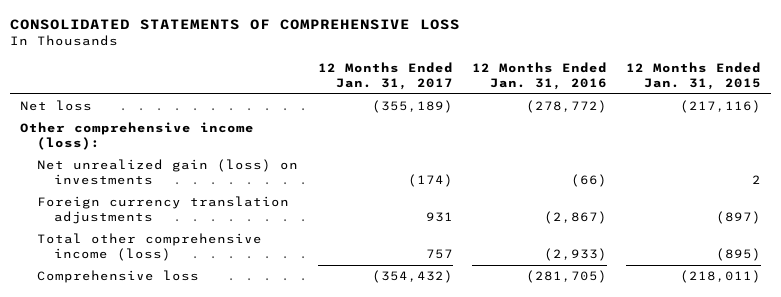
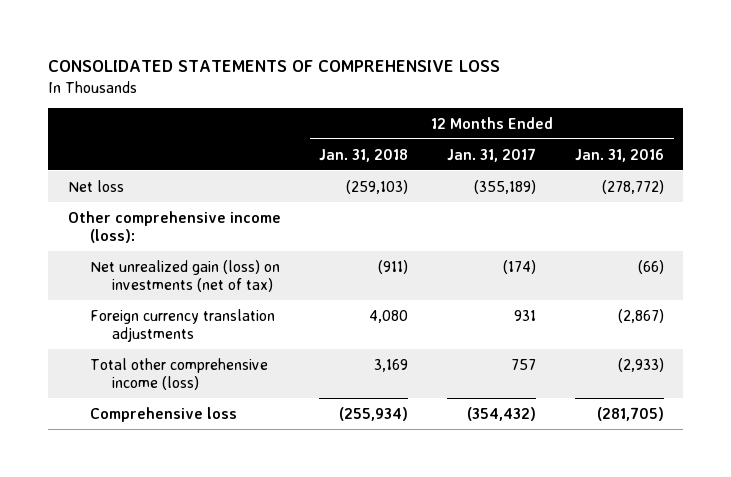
[626,62,762,90] 12 Months Ended Jan. 31, 2015 -> none
none -> [319,148,409,162] Jan. 31, 2018
[37,159,299,185] Net unrealized gain (loss) on investments -> [89,259,280,293] Net unrealized gain (loss) on investments (net of tax)

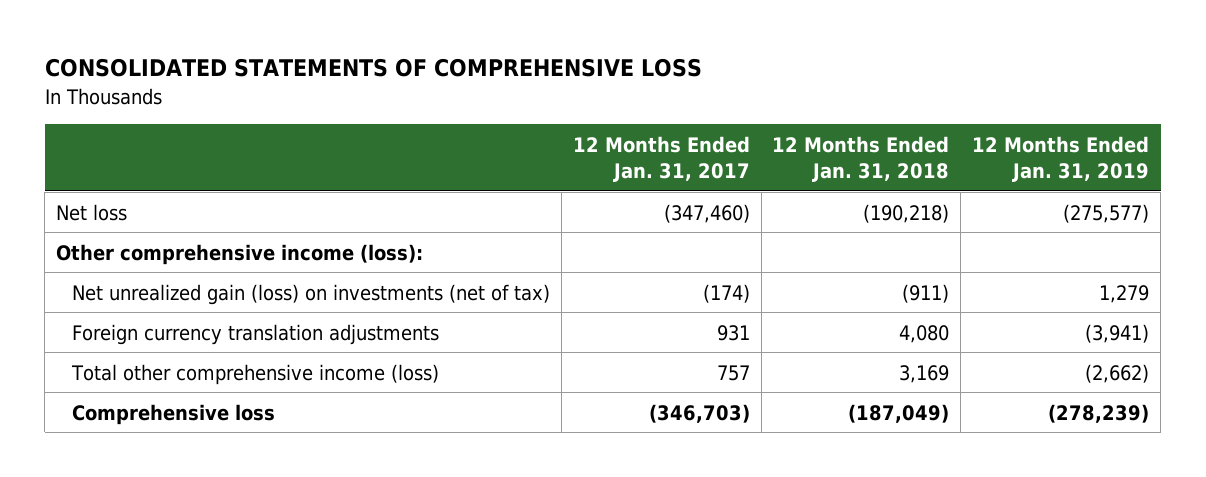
[574,148,664,162] Jan. 31, 2016 -> none
none -> [972,135,1150,182] 12 Months Ended Jan. 31, 2019
[346,179,409,194] (259,103) -> [863,203,950,223] (190,218)
[474,179,537,194] (355,189) -> [663,203,750,223] (347,460)
[339,406,409,421] (255,934) -> [848,403,950,423] (187,049)
[467,406,537,421] (354,432) -> [648,403,750,423] (346,703)

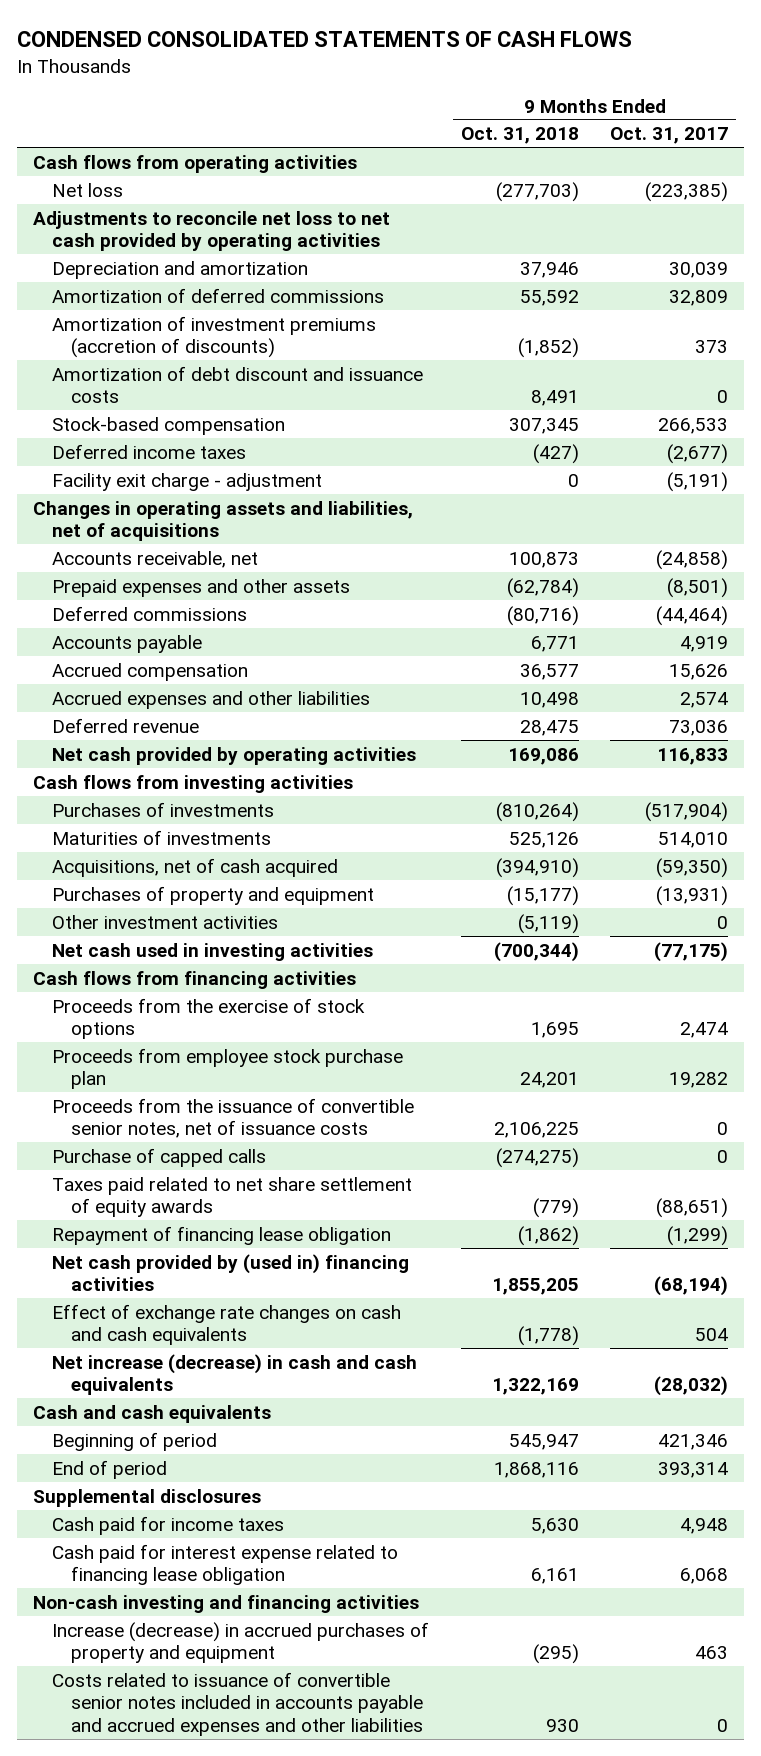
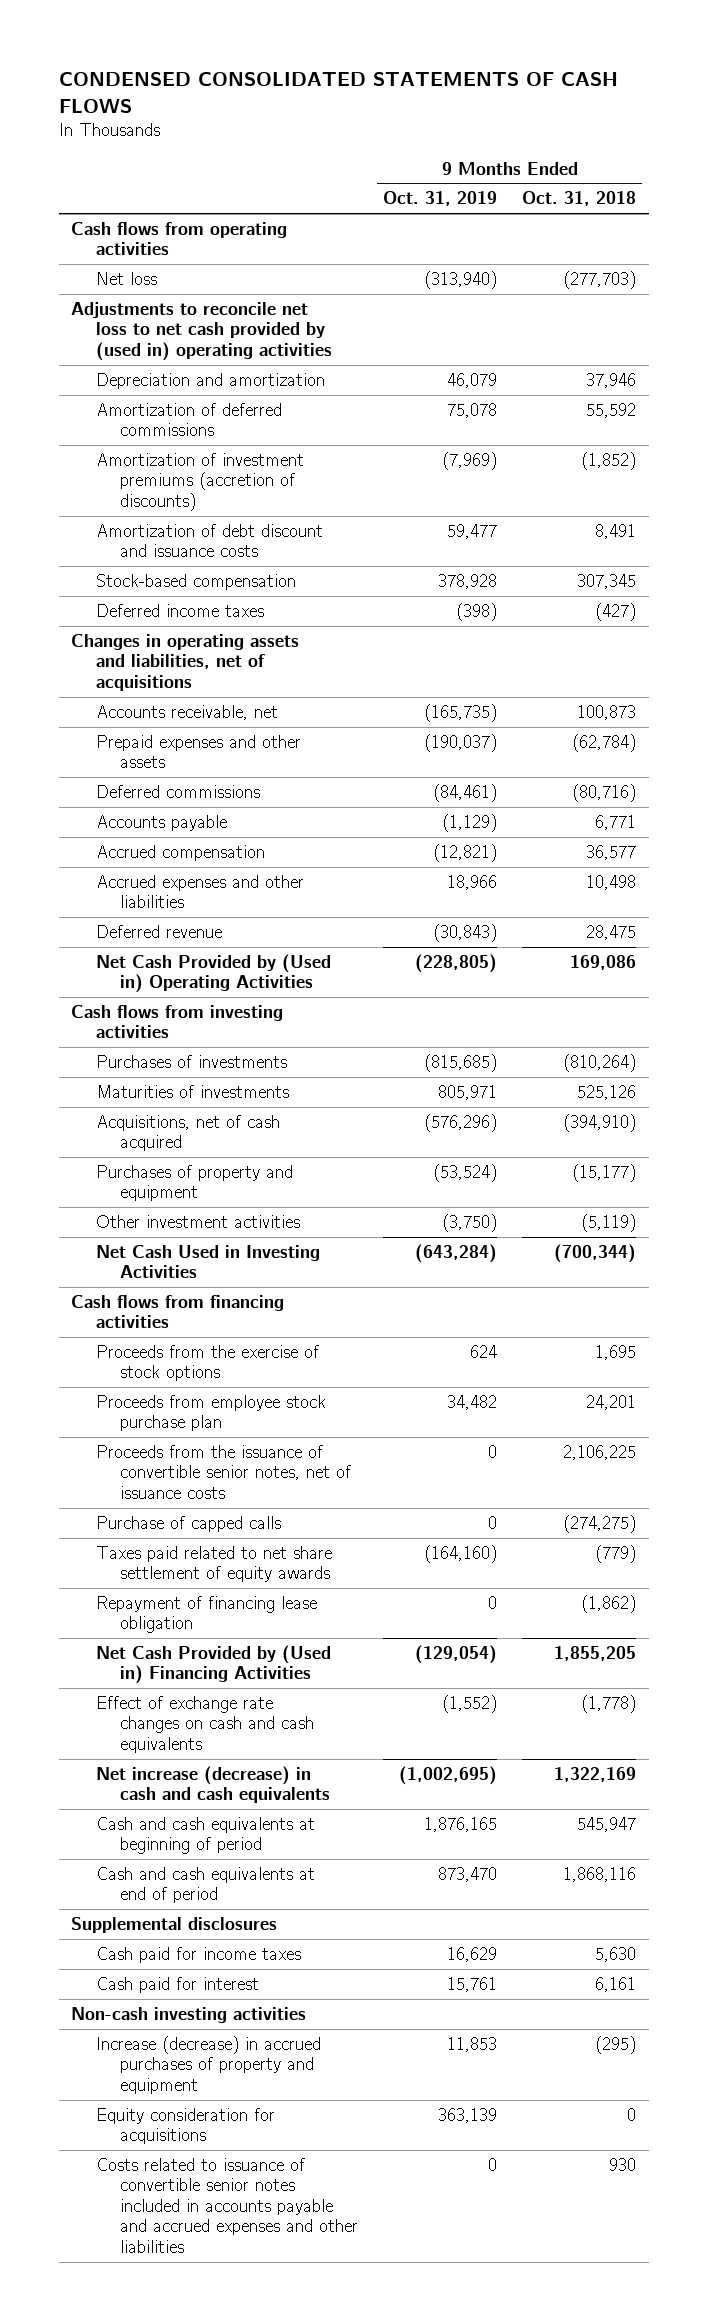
[610,127,729,145] Oct. 31, 2017 -> none
none -> [383,191,498,207] Oct. 31, 2019
[33,210,391,252] Adjustments to reconcile net loss to net cash provided by operating activities -> [71,301,332,361] Adjustments to reconcile net loss to net cash provided by (used in) operating activities
[52,472,323,491] Facility exit charge - adjustment -> none
[52,746,417,765] Net cash provided by operating activities -> [95,953,331,994] Net Cash Provided by (Used in) Operating Activities
[52,942,374,961] Net cash used in investing activities -> [95,1244,320,1279] Net Cash Used in Investing Activities
[52,1253,410,1292] Net cash provided by (used in) financing activities -> [95,1644,331,1685] Net Cash Provided by (Used in) Financing Activities
[33,1404,272,1423] Cash and cash equivalents -> none
[52,1431,218,1451] Beginning of period -> [95,1816,315,1855] Cash and cash equivalents at beginning of period
[52,1459,168,1479] End of period -> [95,1866,315,1904] Cash and cash equivalents at end of period
[52,1543,399,1586] Cash paid for interest expense related to financing lease obligation -> [95,1976,259,1993] Cash paid for interest
[33,1594,420,1613] Non-cash investing and financing activities -> [71,2006,307,2023] Non-cash investing activities
none -> [95,2107,275,2145] Equity consideration for acquisitions

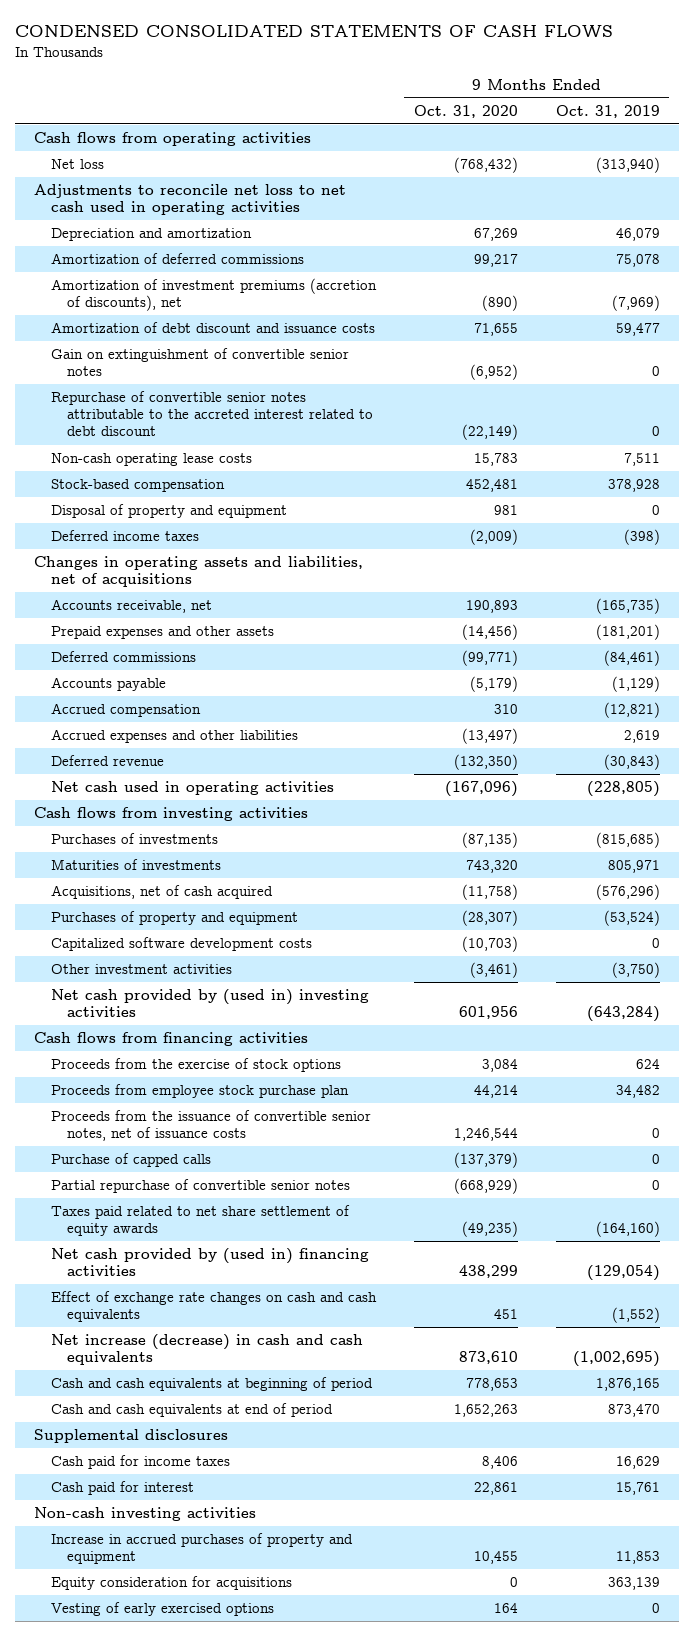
[522,191,637,207] Oct. 31, 2018 -> none
none -> [413,104,518,118] Oct. 31, 2020
[71,301,332,361] Adjustments to reconcile net loss to net cash provided by (used in) operating activities -> [34,184,347,216] Adjustments to reconcile net loss to net cash used in operating activities
[95,452,304,511] Amortization of investment premiums (accretion of discounts) -> [50,278,377,312] Amortization of investment premiums (accretion of discounts), net
none -> [50,348,349,377] Gain on extinguishment of convertible senior notes
none -> [50,391,373,437] Repurchase of convertible senior notes attributable to the accreted interest related to debt discount
none -> [50,453,252,467] Non-cash operating lease costs
none -> [50,504,287,519] Disposal of property and equipment
[424,733,498,752] (190,037) -> [595,624,660,641] (181,201)
[447,874,498,890] 18,966 -> [623,730,660,744] 2,619
[95,953,331,994] Net Cash Provided by (Used in) Operating Activities -> [50,781,334,796] Net cash used in operating activities
none -> [50,937,312,952] Capitalized software development costs
[95,1244,320,1279] Net Cash Used in Investing Activities -> [50,989,369,1018] Net cash provided by (used in) investing activities
none -> [50,1179,350,1194] Partial repurchase of convertible senior notes
[95,1595,317,1634] Repayment of financing lease obligation -> none
[95,1644,331,1685] Net Cash Provided by (Used in) Financing Activities -> [50,1248,369,1277] Net cash provided by (used in) financing activities
[95,2035,321,2094] Increase (decrease) in accrued purchases of property and equipment -> [50,1533,353,1565] Increase in accrued purchases of property and equipment
[95,2157,359,2253] Costs related to issuance of convertible senior notes included in accounts payable and accrued expenses and other liabilities -> none
none -> [50,1602,274,1617] Vesting of early exercised options

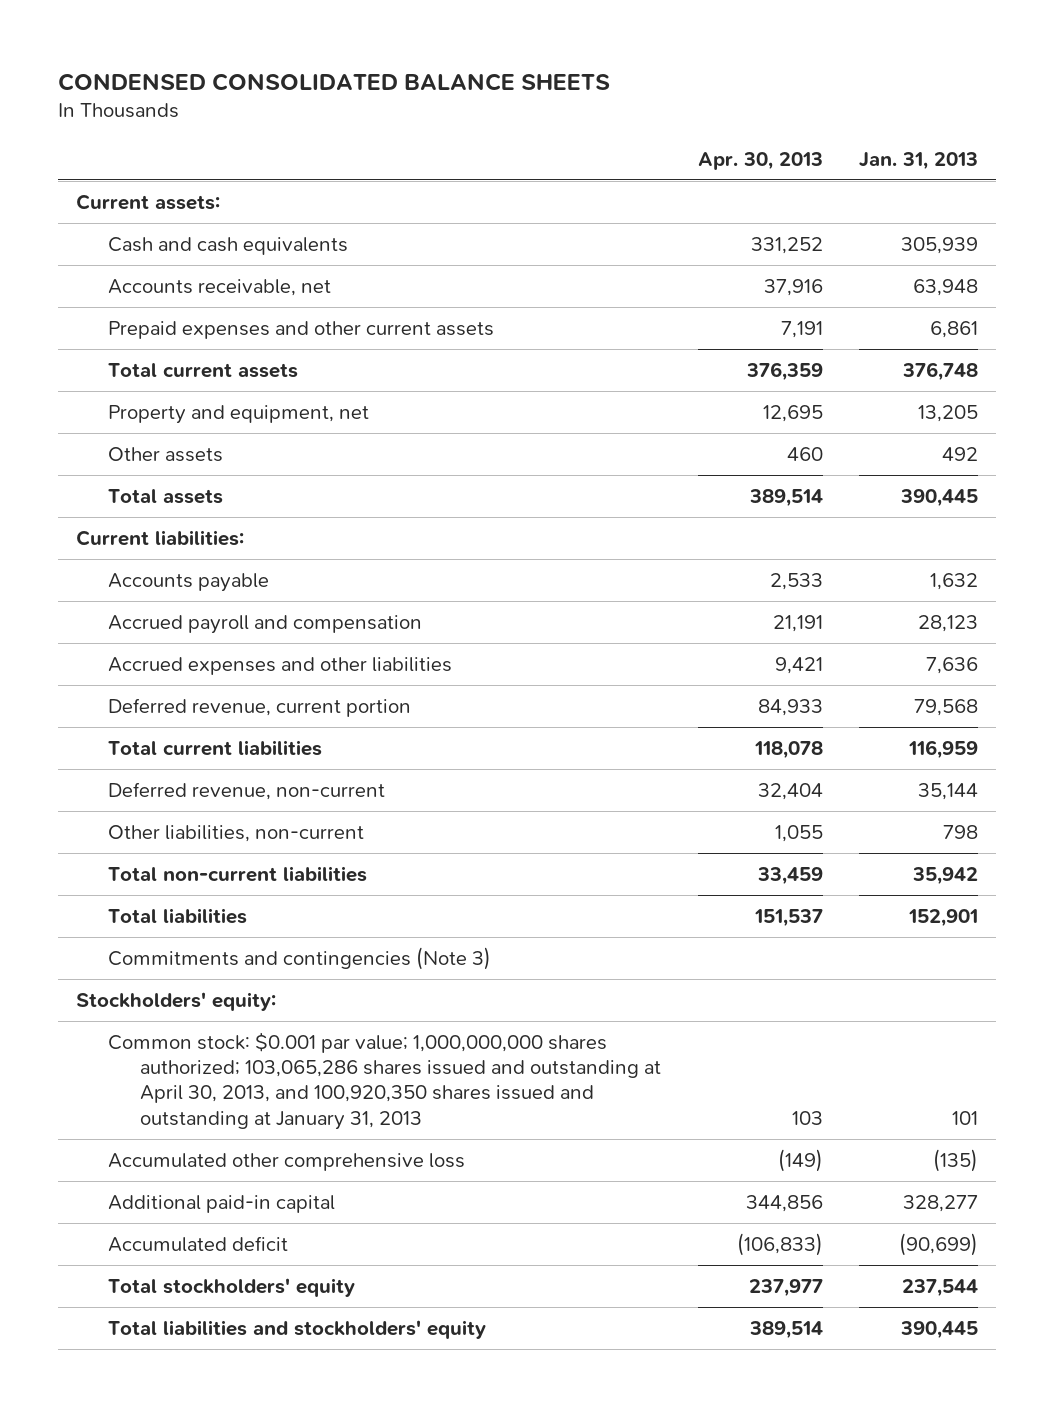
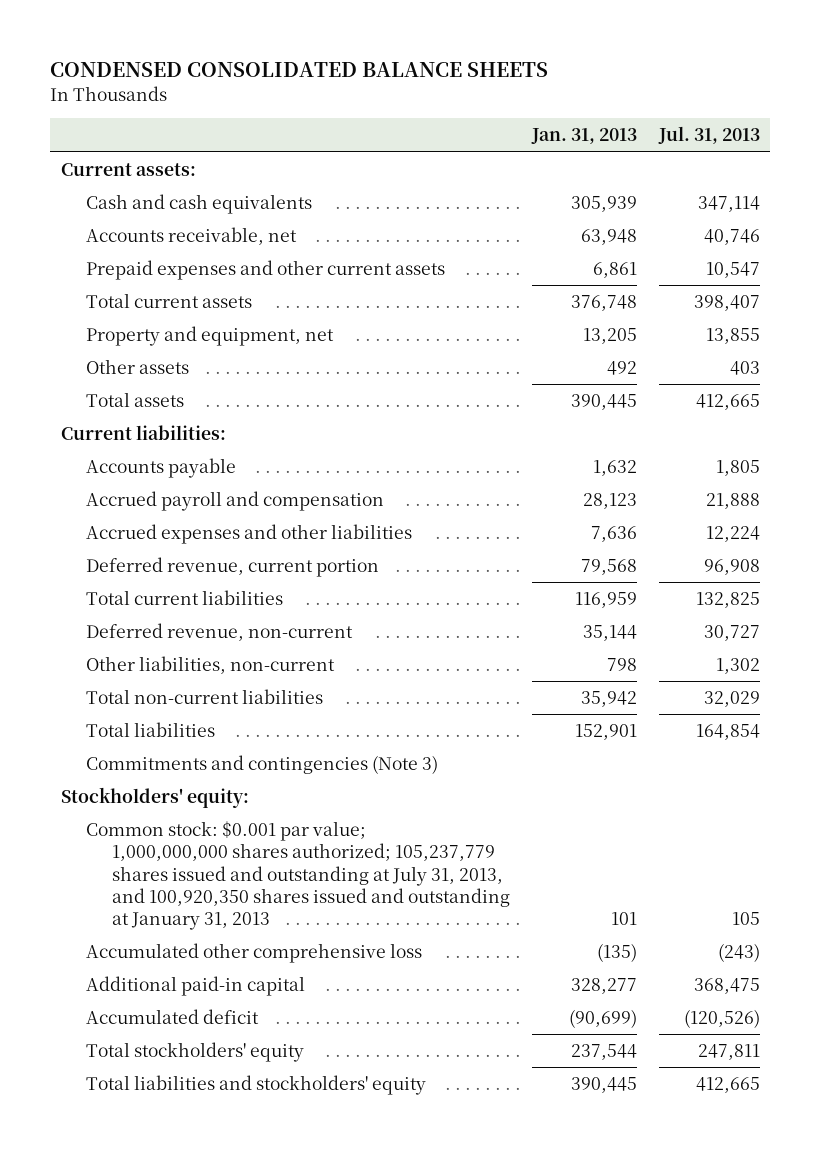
[697,151,823,170] Apr. 30, 2013 -> none
none -> [657,126,760,145] Jul. 31, 2013
[108,1031,662,1130] Common stock: $0.001 par value; 1,000,000,000 shares authorized; 103,065,286 shares issued and outstanding at April 30, 2013, and 100,920,350 shares issued and outstanding at January 31, 2013 -> [86,821,511,930] Common stock: $0.001 par value; 1,000,000,000 shares authorized; 105,237,779 shares issued and outstanding at July 31, 2013, and 100,920,350 shares issued and outstanding at January 31, 2013

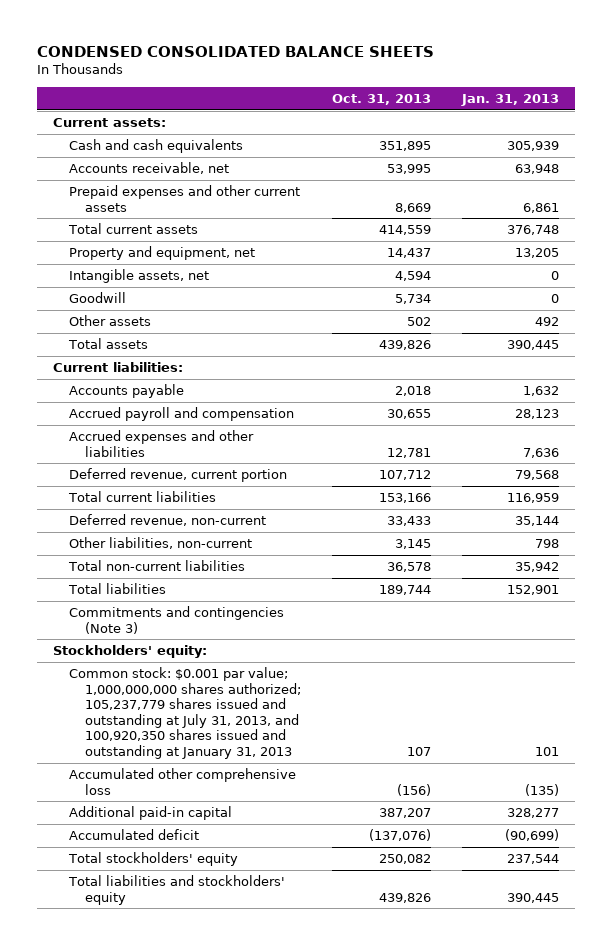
[657,126,760,145] Jul. 31, 2013 -> none
none -> [332,94,432,106] Oct. 31, 2013
none -> [69,268,210,283] Intangible assets, net
none -> [69,291,127,303] Goodwill

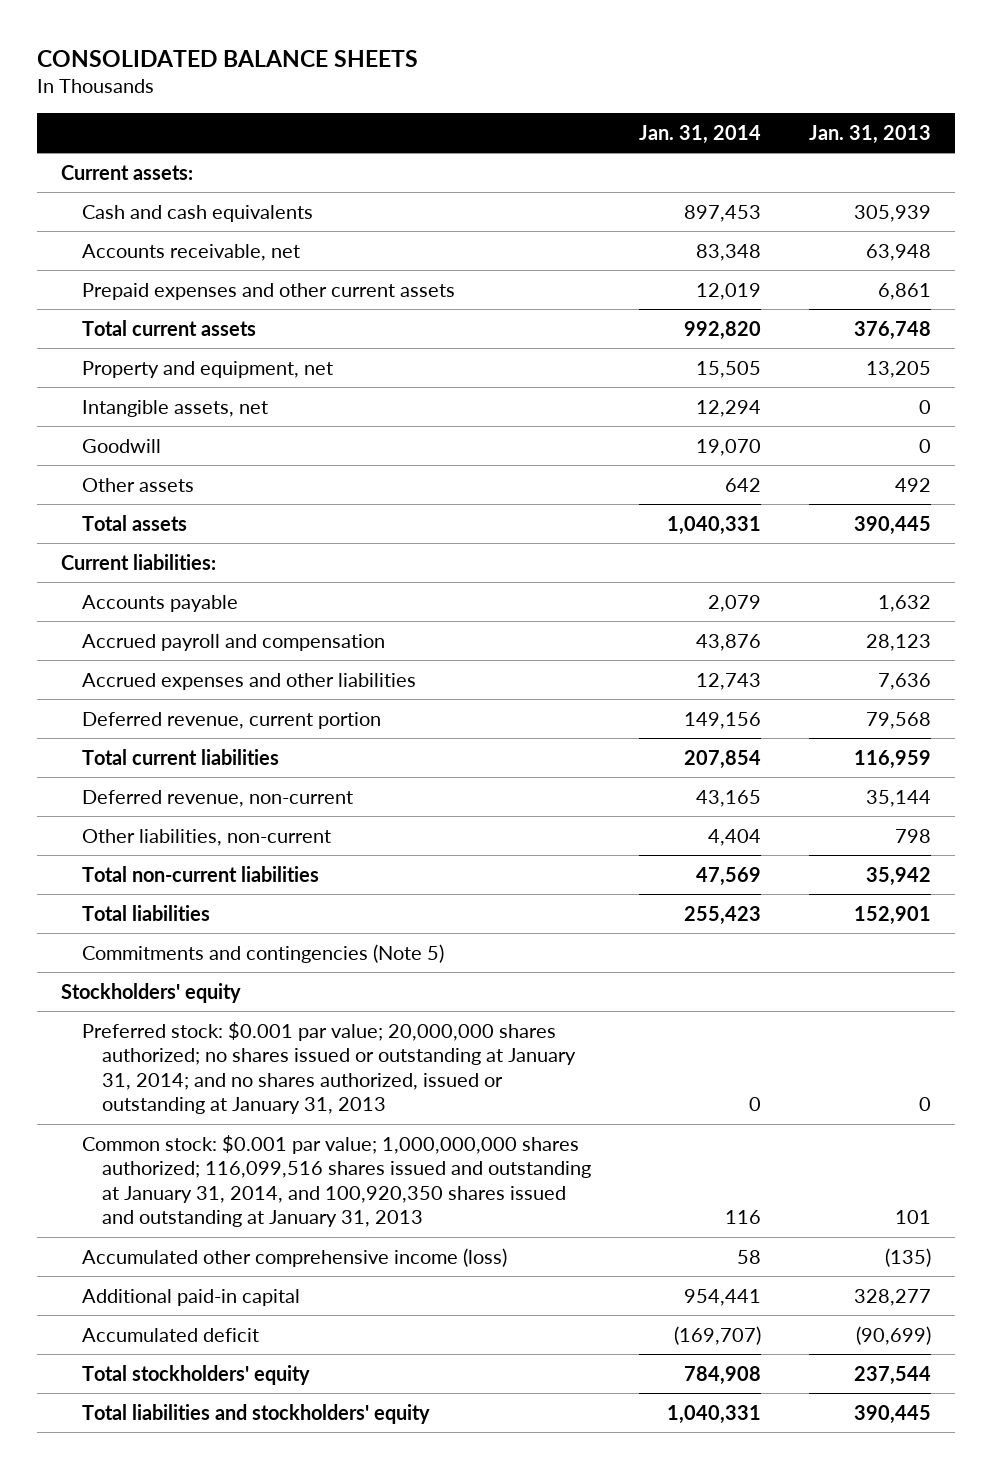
[37,46,435,58] CONDENSED CONSOLIDATED BALANCE SHEETS -> [36,50,418,68] CONSOLIDATED BALANCE SHEETS
[332,94,432,106] Oct. 31, 2013 -> none
none -> [639,124,762,144] Jan. 31, 2014
[69,605,285,634] Commitments and contingencies (Note 3) -> [81,943,444,963] Commitments and contingencies (Note 5)
[52,644,207,658] Stockholders' equity: -> [60,982,241,1003] Stockholders' equity
none -> [81,1021,577,1115] Preferred stock: $0.001 par value; 20,000,000 shares authorized; no shares issued or outstanding at January 31, 2014; and no shares authorized, issued or outstanding at January 31, 2013
[69,666,302,759] Common stock: $0.001 par value; 1,000,000,000 shares authorized; 105,237,779 shares issued and outstanding at July 31, 2013, and 100,920,350 shares issued and outstanding at January 31, 2013 -> [81,1134,592,1228] Common stock: $0.001 par value; 1,000,000,000 shares authorized; 116,099,516 shares issued and outstanding at January 31, 2014, and 100,920,350 shares issued and outstanding at January 31, 2013
[69,767,297,795] Accumulated other comprehensive loss -> [81,1247,507,1267] Accumulated other comprehensive income (loss)

